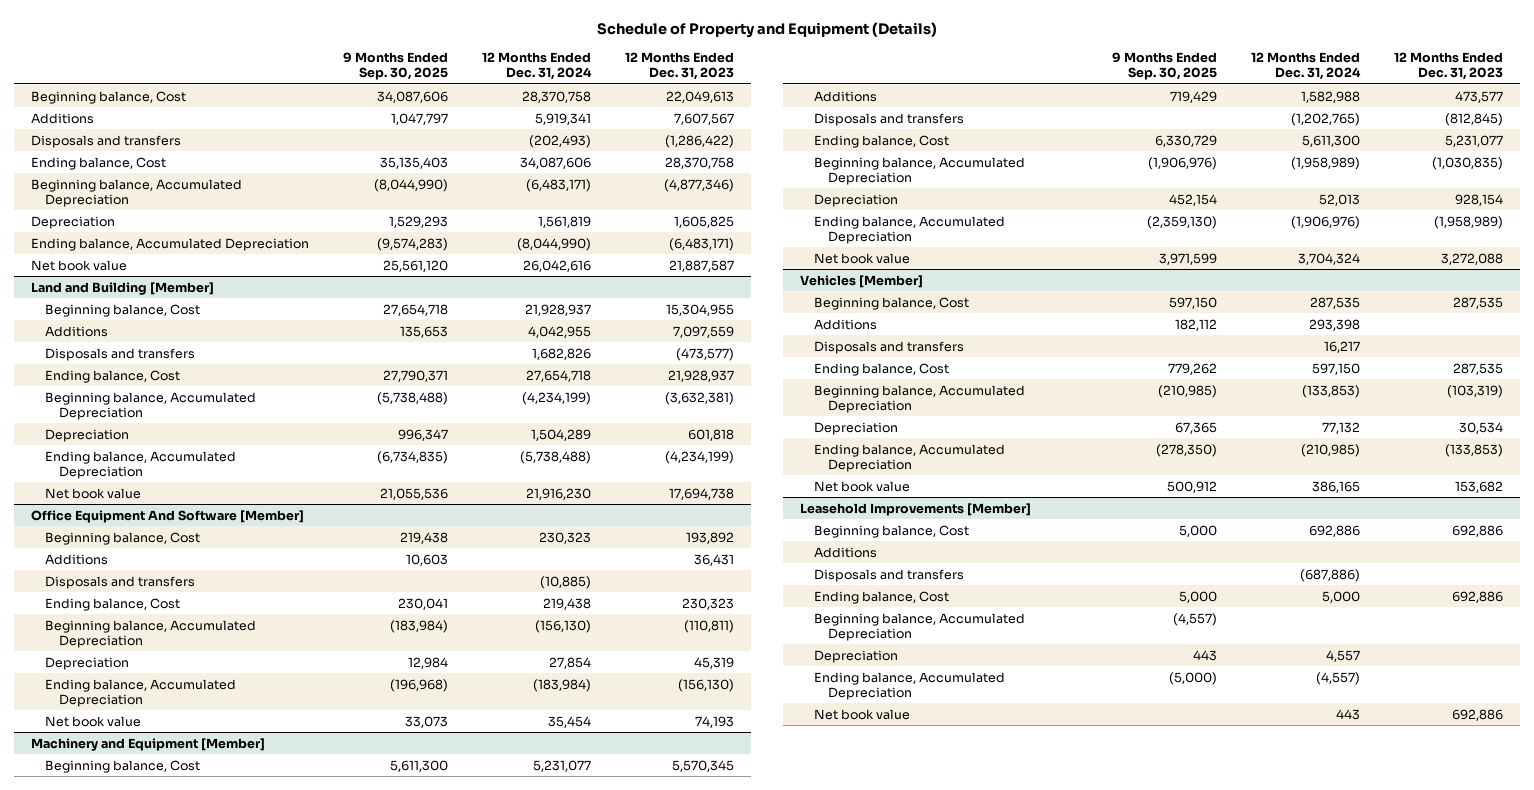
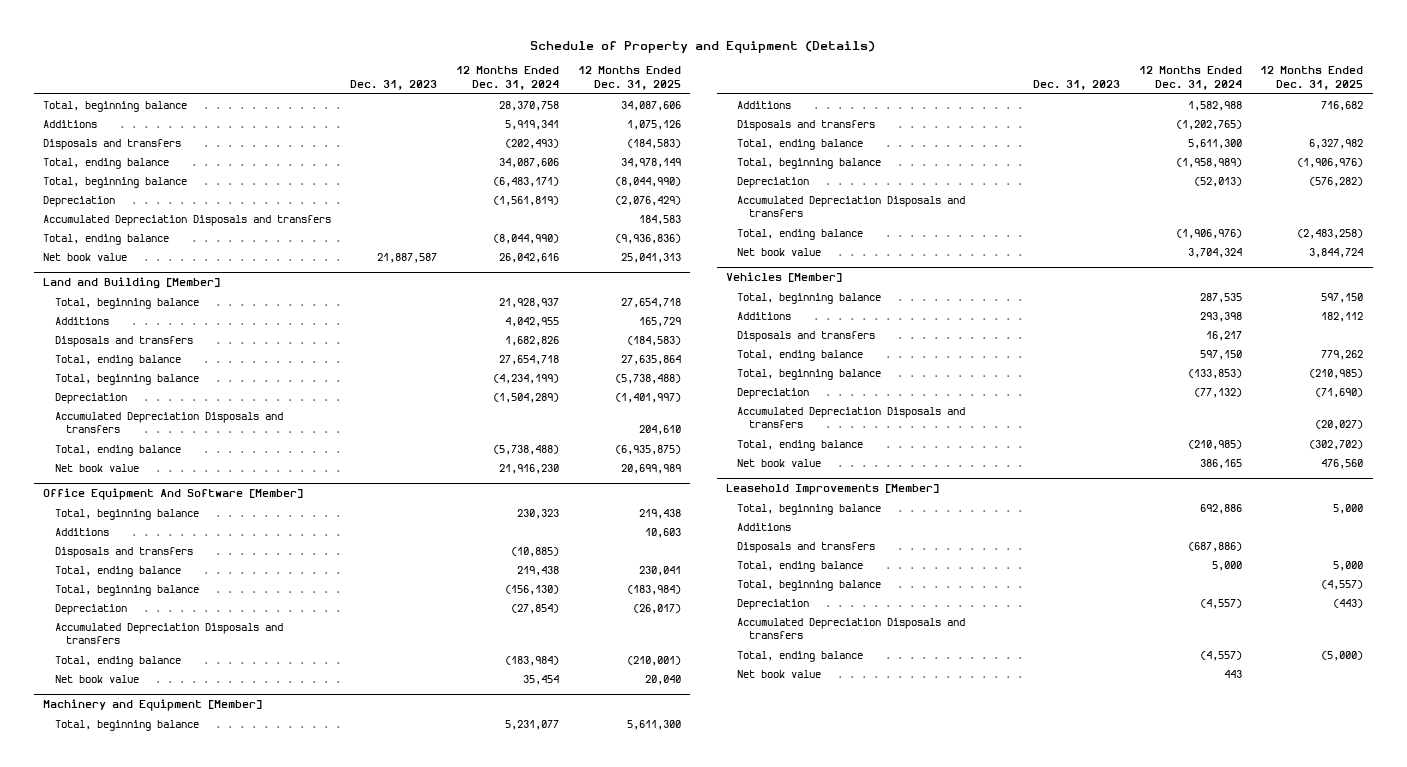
[343,51,449,81] 9 Months Ended Sep. 30, 2025 -> none
[625,51,735,81] 12 Months Ended Dec. 31, 2023 -> none
none -> [349,80,437,91] Dec. 31, 2023
none -> [577,66,681,91] 12 Months Ended Dec. 31, 2025
[31,90,187,104] Beginning balance, Cost -> [43,100,188,112] Total, beginning balance
[31,156,167,170] Ending balance, Cost -> [43,157,170,169] Total, ending balance
[31,178,243,208] Beginning balance, Accumulated Depreciation -> [43,176,188,188] Total, beginning balance
[538,215,592,228] 1,561,819 -> [492,195,559,206] (1,561,819)
none -> [43,214,332,226] Accumulated Depreciation Disposals and transfers
[31,237,310,251] Ending balance, Accumulated Depreciation -> [43,233,170,245] Total, ending balance
[45,303,201,317] Beginning balance, Cost -> [54,297,199,309] Total, beginning balance
[45,369,181,383] Ending balance, Cost -> [54,354,181,366] Total, ending balance
[45,391,257,421] Beginning balance, Accumulated Depreciation -> [54,373,199,385] Total, beginning balance
[531,428,592,441] 1,504,289 -> [492,392,559,403] (1,504,289)
none -> [54,411,283,434] Accumulated Depreciation Disposals and transfers
[45,450,237,480] Ending balance, Accumulated Depreciation -> [54,444,181,456] Total, ending balance
[45,531,201,545] Beginning balance, Cost -> [54,508,199,520] Total, beginning balance
[45,597,181,611] Ending balance, Cost -> [54,565,181,577] Total, ending balance
[45,619,257,649] Beginning balance, Accumulated Depreciation -> [54,584,199,596] Total, beginning balance
[549,656,592,669] 27,854 -> [510,603,559,614] (27,854)
none -> [54,622,283,645] Accumulated Depreciation Disposals and transfers
[45,678,237,708] Ending balance, Accumulated Depreciation -> [54,655,181,667] Total, ending balance
[45,759,201,773] Beginning balance, Cost -> [54,719,199,731] Total, beginning balance
[813,134,949,148] Ending balance, Cost -> [737,138,864,150] Total, ending balance
[813,156,1025,186] Beginning balance, Accumulated Depreciation -> [737,157,882,169] Total, beginning balance
[1319,193,1361,206] 52,013 -> [1193,176,1242,187] (52,013)
none -> [737,195,966,218] Accumulated Depreciation Disposals and transfers
[813,215,1005,245] Ending balance, Accumulated Depreciation -> [737,228,864,240] Total, ending balance
[813,296,969,310] Beginning balance, Cost -> [737,292,882,304] Total, beginning balance
[813,362,949,376] Ending balance, Cost -> [737,349,864,361] Total, ending balance
[813,384,1025,414] Beginning balance, Accumulated Depreciation -> [737,368,882,380] Total, beginning balance
[1322,421,1361,434] 77,132 -> [1193,387,1242,398] (77,132)
none -> [737,406,966,429] Accumulated Depreciation Disposals and transfers
[813,443,1005,473] Ending balance, Accumulated Depreciation -> [737,439,864,451] Total, ending balance
[813,524,969,538] Beginning balance, Cost -> [737,503,882,515] Total, beginning balance
[813,590,949,604] Ending balance, Cost -> [737,560,864,572] Total, ending balance
[813,612,1025,642] Beginning balance, Accumulated Depreciation -> [737,579,882,591] Total, beginning balance
[1326,649,1361,662] 4,557 -> [1199,598,1242,609] (4,557)
none -> [737,617,966,640] Accumulated Depreciation Disposals and transfers
[813,671,1005,701] Ending balance, Accumulated Depreciation -> [737,650,864,662] Total, ending balance

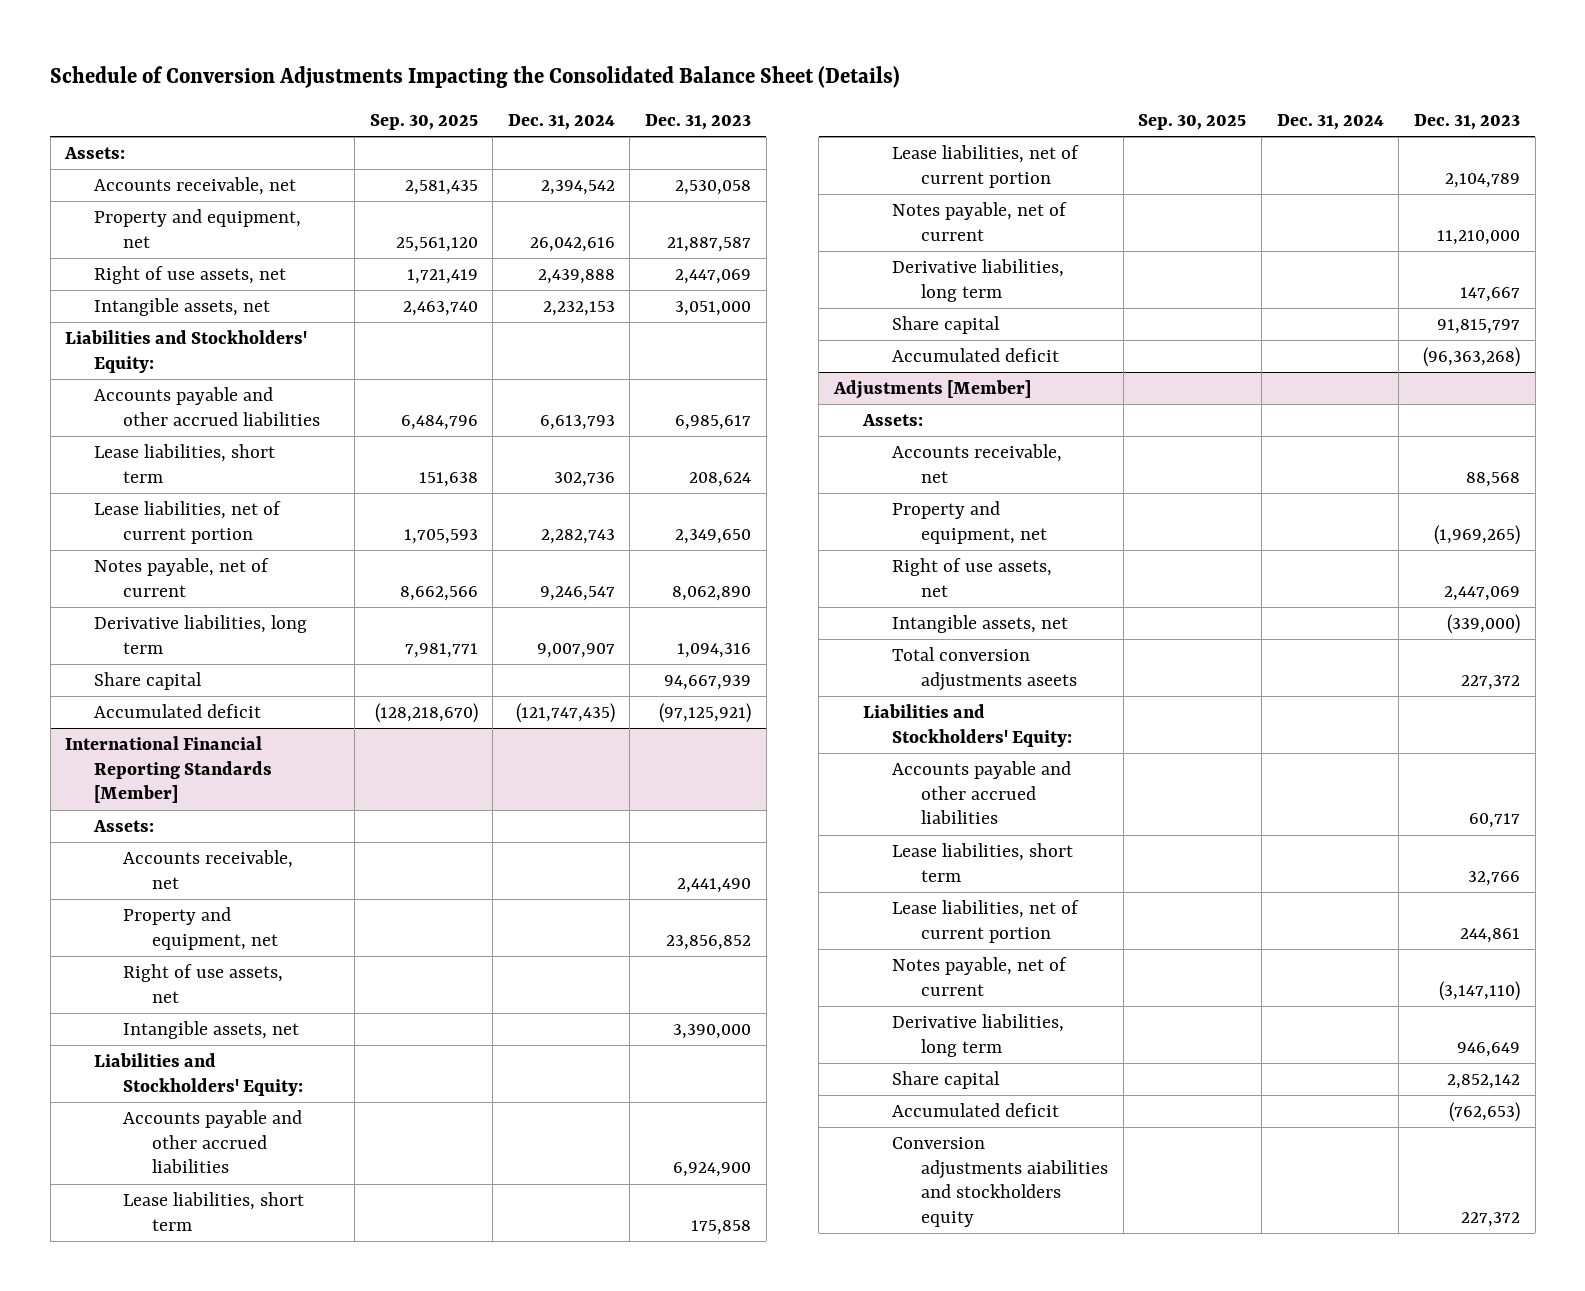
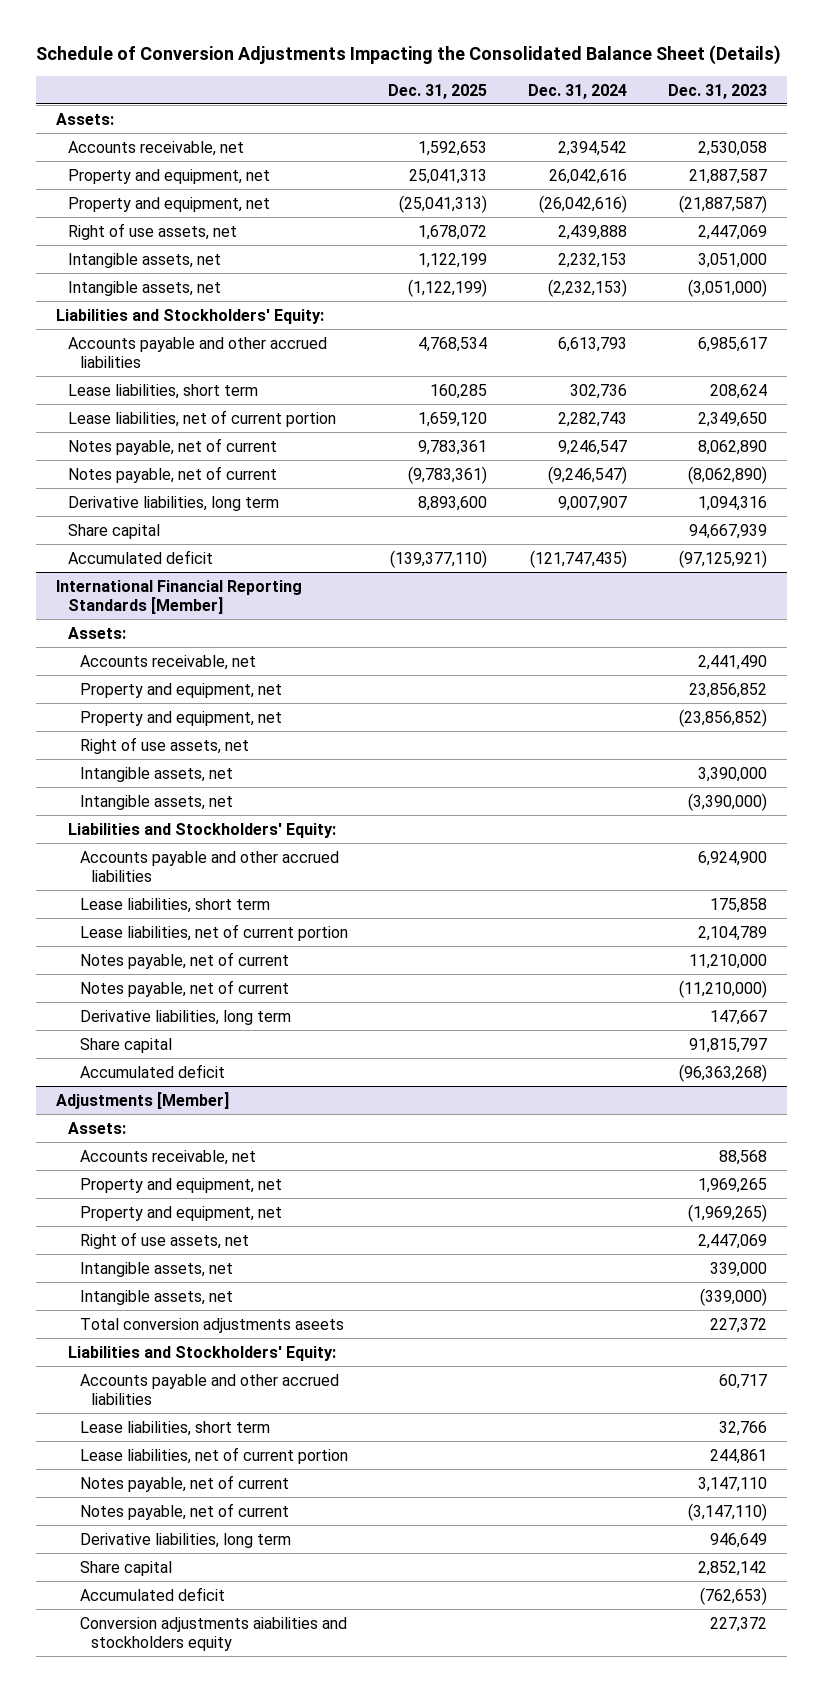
[369,113,478,130] Sep. 30, 2025 -> none
none -> [388,83,488,99] Dec. 31, 2025
none -> [67,196,270,212] Property and equipment, net
none -> [67,280,221,296] Intangible assets, net
none -> [67,465,277,483] Notes payable, net of current
none -> [79,710,282,726] Property and equipment, net
none -> [79,794,233,810] Intangible assets, net
none -> [79,979,289,997] Notes payable, net of current
none -> [79,1177,282,1193] Property and equipment, net
none -> [79,1261,233,1277] Intangible assets, net
none -> [79,1474,289,1492] Notes payable, net of current

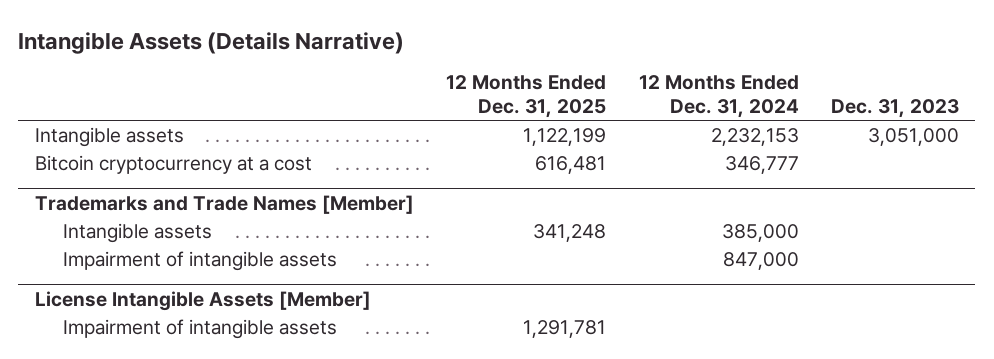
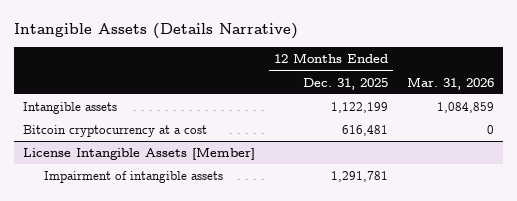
[638,75,799,118] 12 Months Ended Dec. 31, 2024 -> none
[830,98,959,118] Dec. 31, 2023 -> none
none -> [406,76,494,90] Mar. 31, 2026
[34,194,414,214] Trademarks and Trade Names [Member] -> none
[63,223,213,244] Intangible assets -> none
[63,251,338,272] Impairment of intangible assets -> none

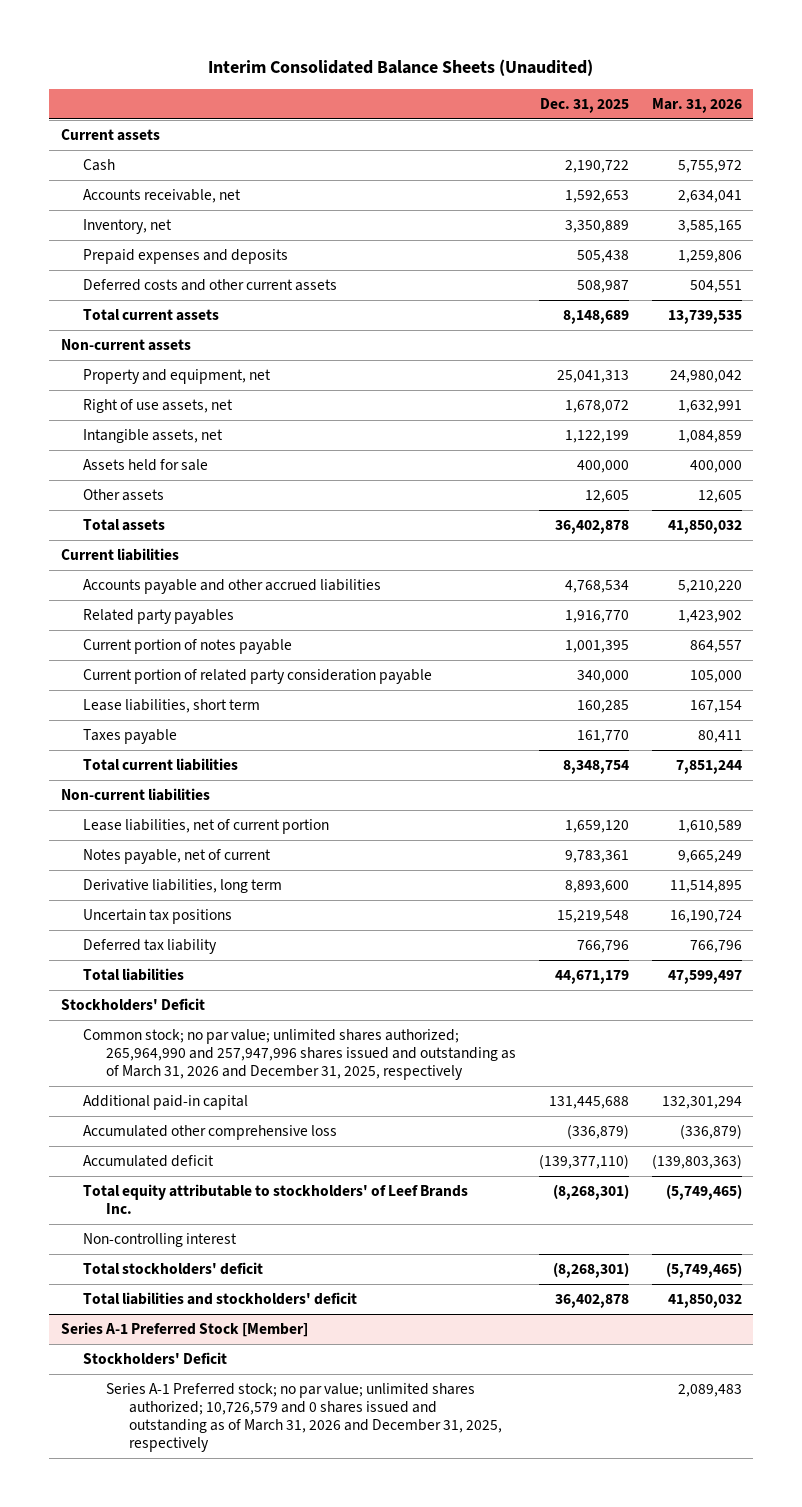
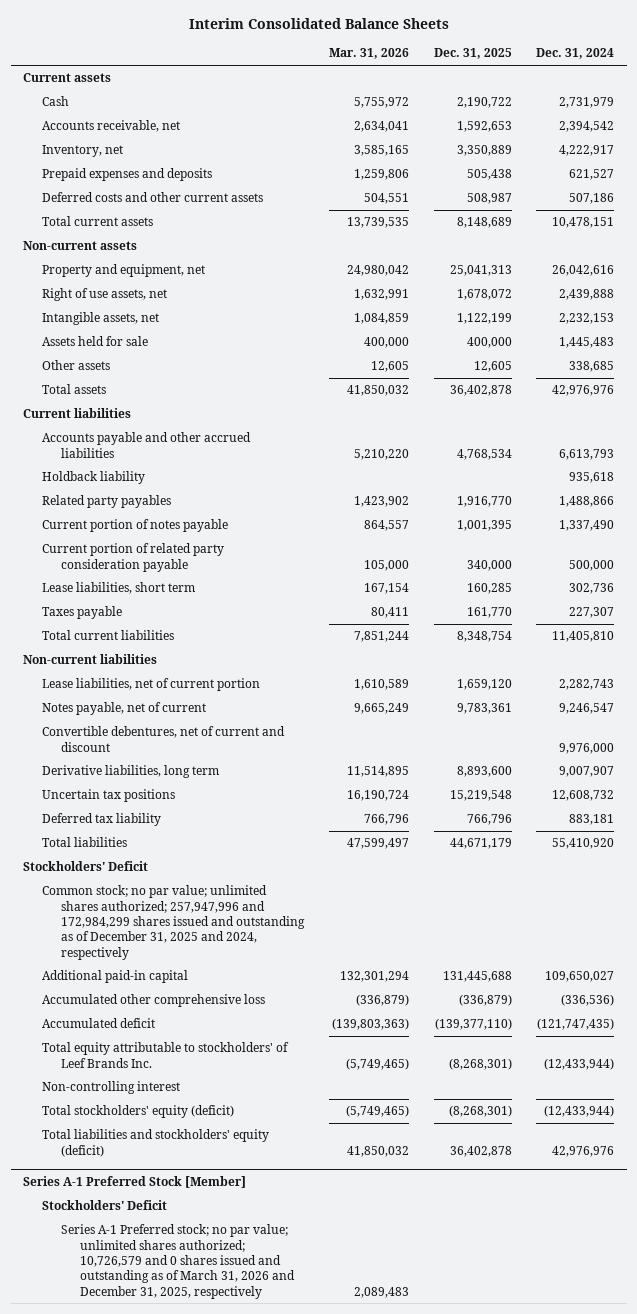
[208,59,594,77] Interim Consolidated Balance Sheets (Unaudited) -> [188,18,449,30] Interim Consolidated Balance Sheets
none -> [536,48,615,60] Dec. 31, 2024
none -> [42,471,146,485] Holdback liability
none -> [42,726,286,752] Convertible debentures, net of current and discount
[83,1029,516,1081] Common stock; no par value; unlimited shares authorized; 265,964,990 and 257,947,996 shares issued and outstanding as of March 31, 2026 and December 31, 2025, respectively -> [42,885,306,960] Common stock; no par value; unlimited shares authorized; 257,947,996 and 172,984,299 shares issued and outstanding as of December 31, 2025 and 2024, respectively
[83,1262,264,1276] Total stockholders' deficit -> [42,1105,235,1119] Total stockholders' equity (deficit)
[83,1292,358,1306] Total liabilities and stockholders' deficit -> [42,1129,270,1157] Total liabilities and stockholders' equity (deficit)

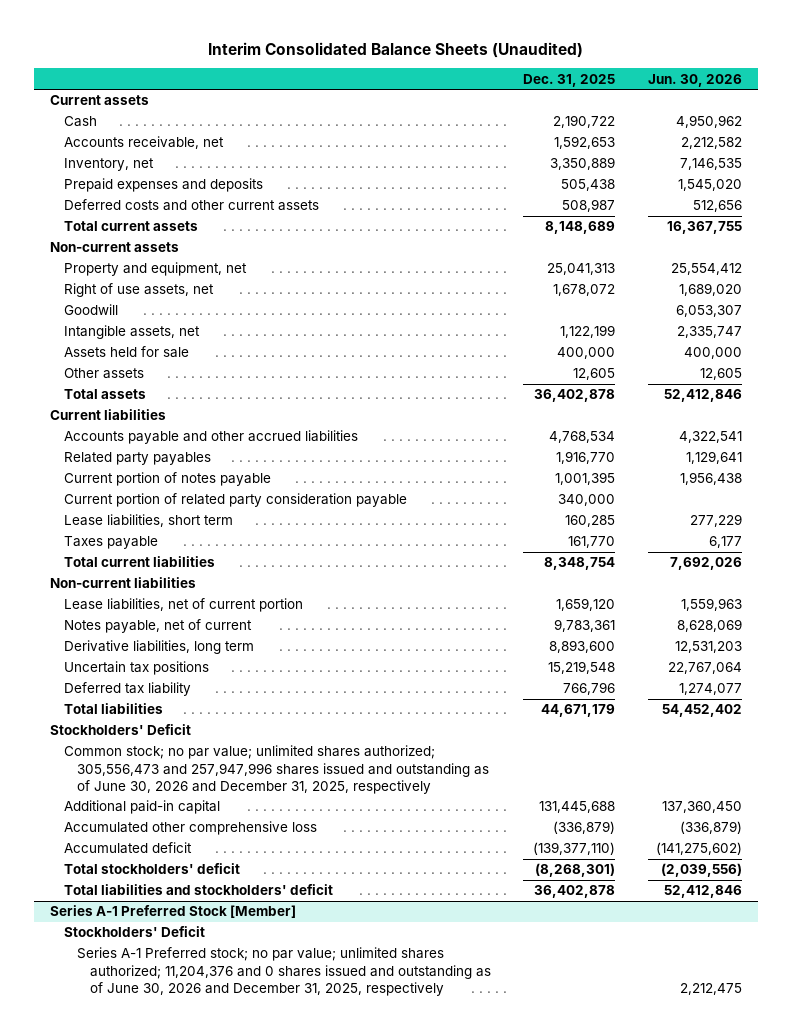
[188,18,449,30] Interim Consolidated Balance Sheets -> [208,41,584,58] Interim Consolidated Balance Sheets (Unaudited)
[328,48,409,60] Mar. 31, 2026 -> none
[536,48,615,60] Dec. 31, 2024 -> none
none -> [648,73,743,87] Jun. 30, 2026
none -> [63,304,118,316] Goodwill
[42,471,146,485] Holdback liability -> none
[42,726,286,752] Convertible debentures, net of current and discount -> none
[42,885,306,960] Common stock; no par value; unlimited shares authorized; 257,947,996 and 172,984,299 shares issued and outstanding as of December 31, 2025 and 2024, respectively -> [63,745,489,795] Common stock; no par value; unlimited shares authorized; 305,556,473 and 257,947,996 shares issued and outstanding as of June 30, 2026 and December 31, 2025, respectively
[42,1081,181,1095] Non-controlling interest -> none
[42,1105,235,1119] Total stockholders' equity (deficit) -> none
[42,1042,290,1068] Total equity attributable to stockholders' of Leef Brands Inc. -> [63,863,240,875] Total stockholders' deficit
[42,1129,270,1157] Total liabilities and stockholders' equity (deficit) -> [63,884,333,896] Total liabilities and stockholders' deficit
[61,1224,296,1299] Series A-1 Preferred stock; no par value; unlimited shares authorized; 10,726,579 and 0 shares issued and outstanding as of March 31, 2026 and December 31, 2025, respectively -> [76,947,491,997] Series A-1 Preferred stock; no par value; unlimited shares authorized; 11,204,376 and 0 shares issued and outstanding as of June 30, 2026 and December 31, 2025, respectively

